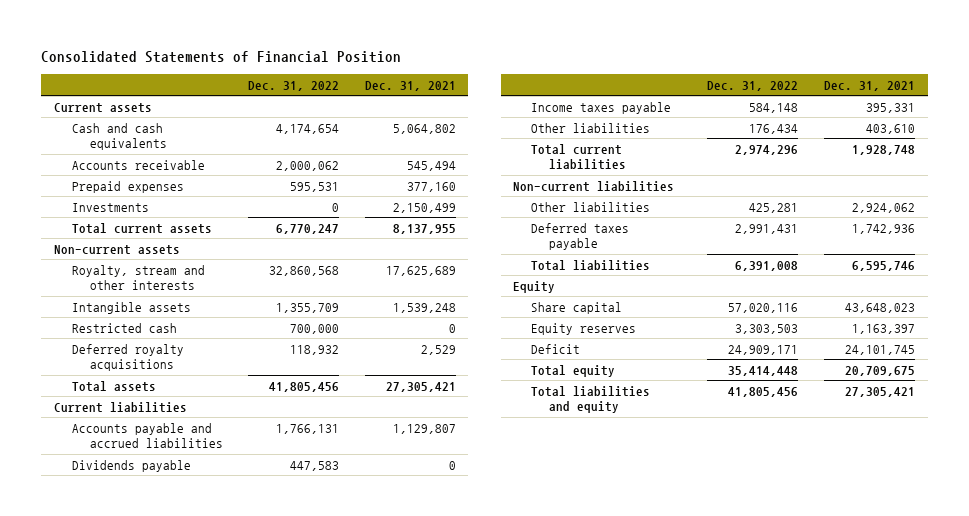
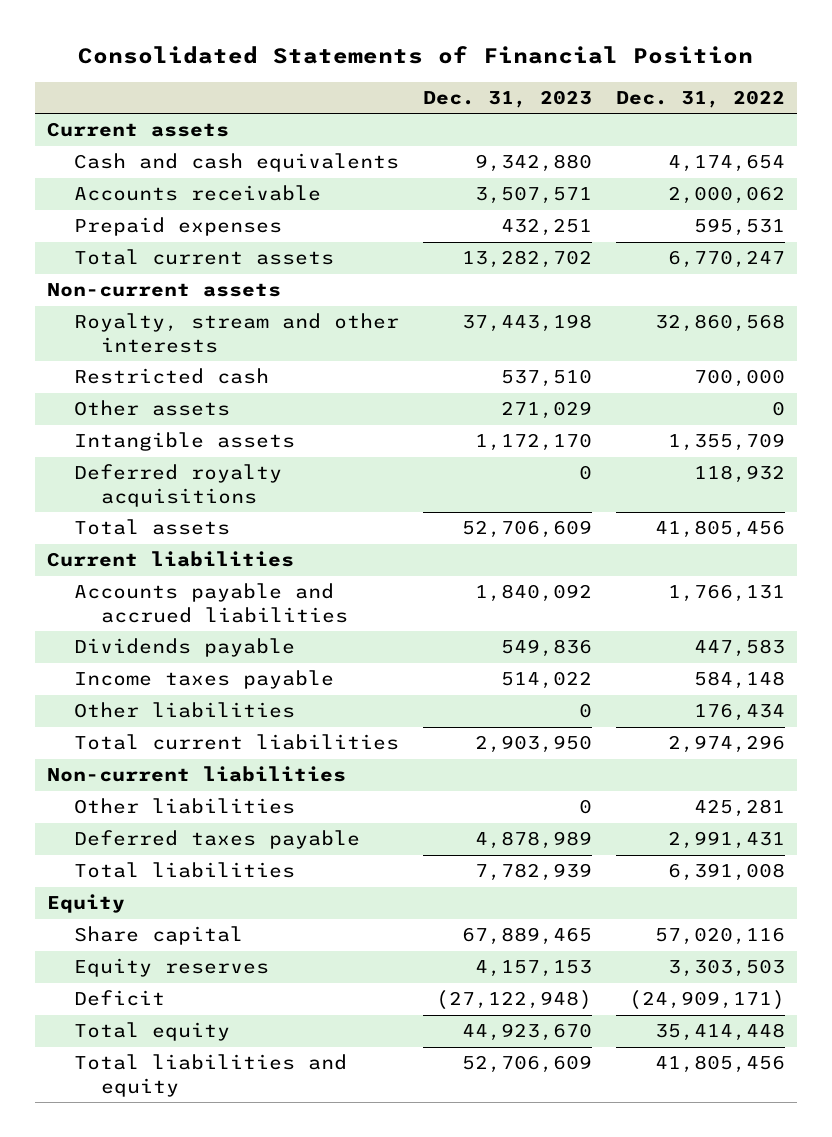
[364,80,456,91] Dec. 31, 2021 -> none
none -> [422,89,592,108] Dec. 31, 2023
[71,202,149,212] Investments -> none
none -> [73,400,230,417] Other assets
[71,301,191,314] Intangible assets -> [73,432,295,452] Intangible assets
[728,344,799,355] 24,909,171 -> [628,990,785,1011] (24,909,171)

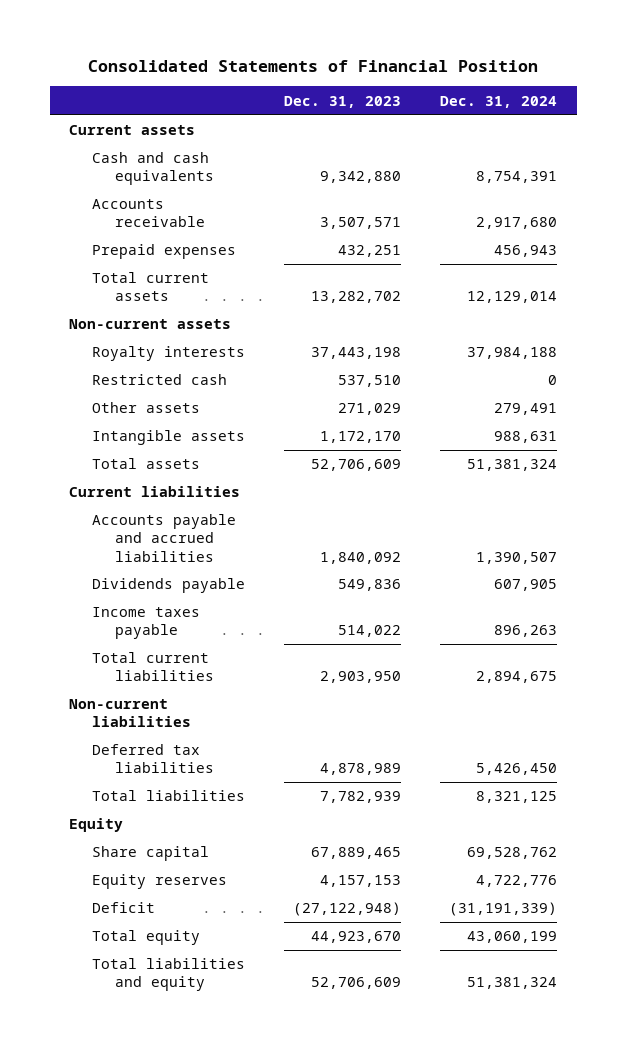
[615,89,785,108] Dec. 31, 2022 -> none
none -> [440,95,558,108] Dec. 31, 2024
[73,313,399,353] Royalty, stream and other interests -> [92,346,246,362] Royalty interests
[73,464,282,507] Deferred royalty acquisitions -> none
[73,702,295,719] Other liabilities -> none
[73,798,295,815] Other liabilities -> none
[73,830,360,850] Deferred taxes payable -> [92,744,214,774] Deferred tax liabilities

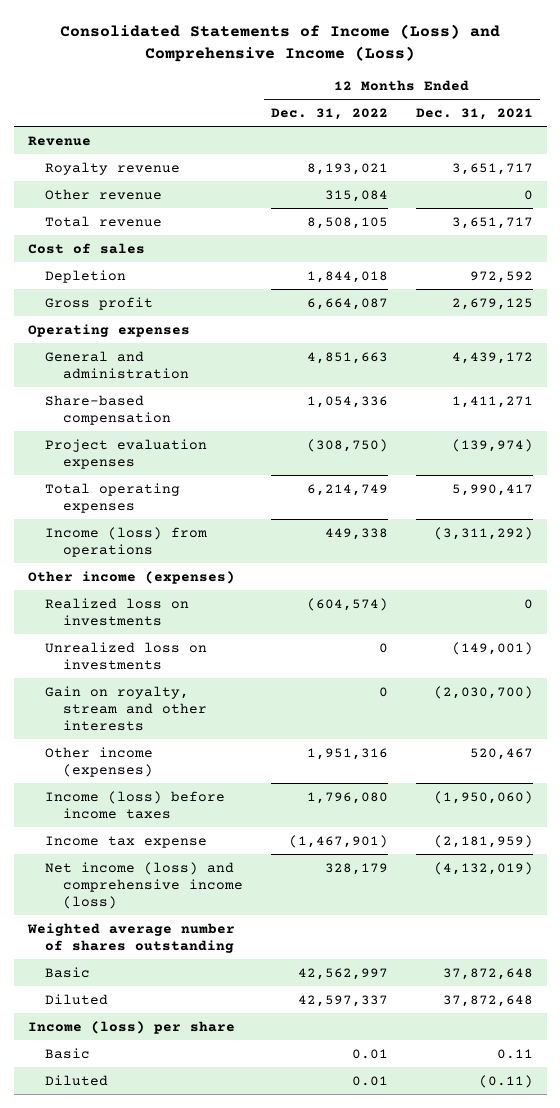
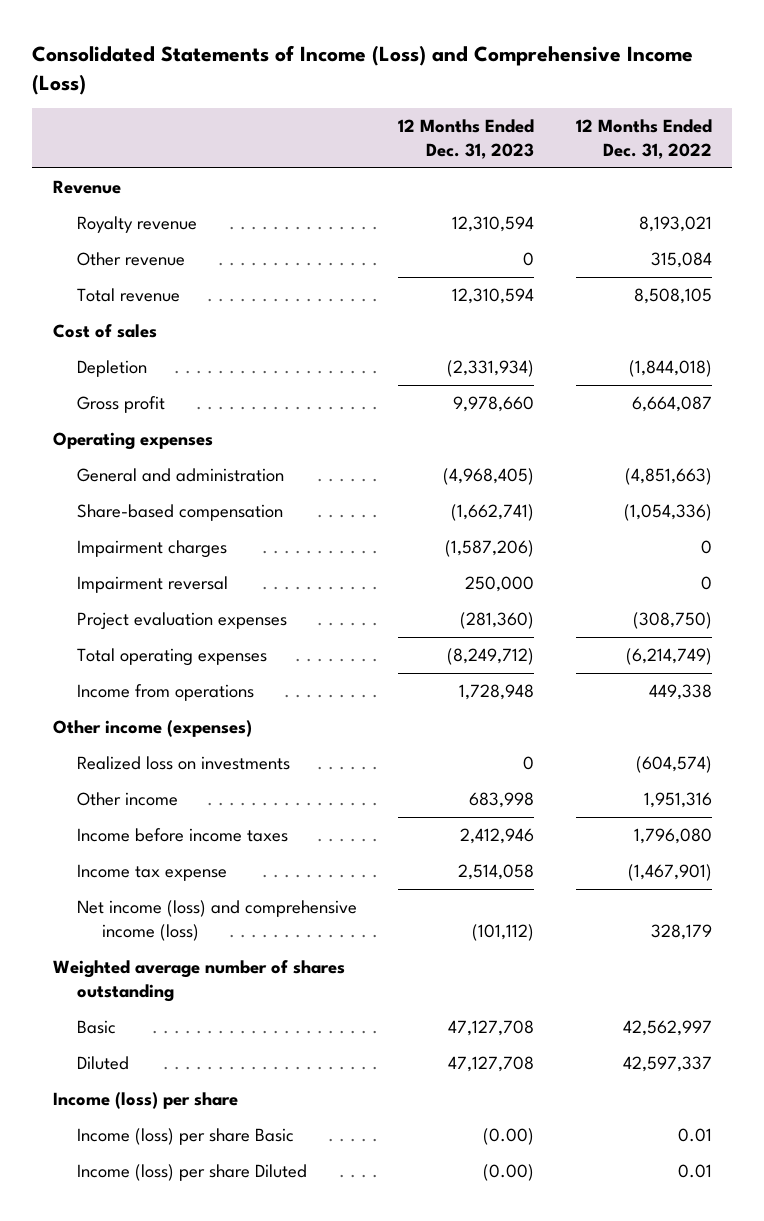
[415,107,533,120] Dec. 31, 2021 -> none
none -> [398,119,535,160] 12 Months Ended Dec. 31, 2023
[306,270,388,283] 1,844,018 -> [628,359,712,377] (1,844,018)
[306,351,388,364] 4,851,663 -> [624,467,712,485] (4,851,663)
[306,395,388,408] 1,054,336 -> [623,503,712,521] (1,054,336)
none -> [77,539,228,558] Impairment charges
none -> [77,575,229,593] Impairment reversal
[306,483,388,496] 6,214,749 -> [625,647,712,665] (6,214,749)
[45,526,208,557] Income (loss) from operations -> [77,683,255,701] Income from operations
[45,641,208,670] Unrealized loss on investments -> none
[45,685,208,732] Gain on royalty, stream and other interests -> none
[45,746,154,777] Other income (expenses) -> [77,791,179,806] Other income
[45,790,226,819] Income (loss) before income taxes -> [77,827,289,842] Income before income taxes
[45,1047,91,1059] Basic -> [77,1127,295,1145] Income (loss) per share Basic
[45,1074,109,1086] Diluted -> [77,1163,308,1181] Income (loss) per share Diluted

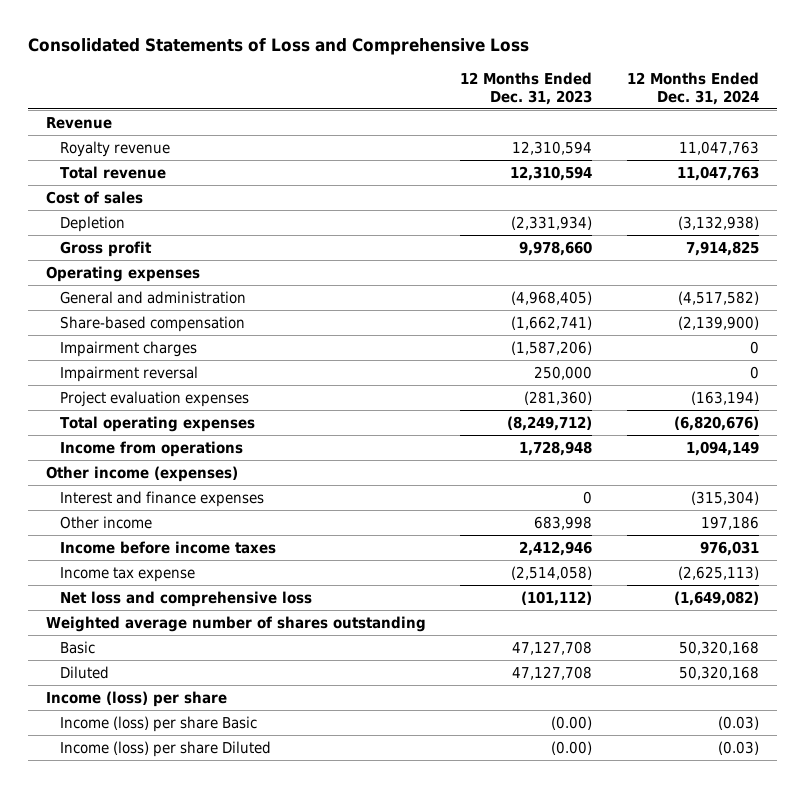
[31,44,693,95] Consolidated Statements of Income (Loss) and Comprehensive Income (Loss) -> [28,38,530,56] Consolidated Statements of Loss and Comprehensive Loss
[575,119,712,160] 12 Months Ended Dec. 31, 2022 -> none
none -> [627,71,760,105] 12 Months Ended Dec. 31, 2024
[77,251,186,266] Other revenue -> none
[77,755,291,770] Realized loss on investments -> none
none -> [60,491,265,508] Interest and finance expenses
[458,863,535,880] 2,514,058 -> [511,566,593,581] (2,514,058)
[77,899,358,941] Net income (loss) and comprehensive income (loss) -> [60,591,313,608] Net loss and comprehensive loss

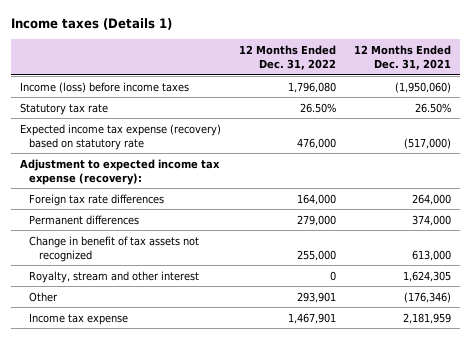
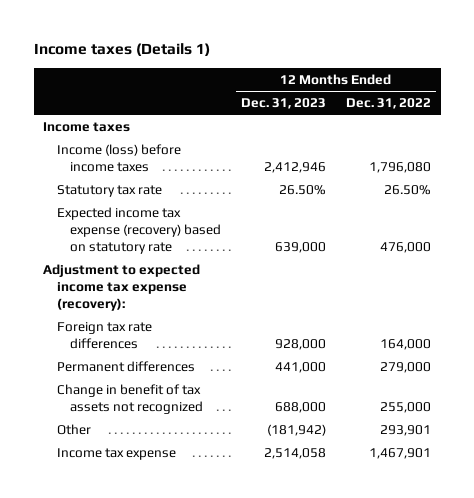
[353,44,451,71] 12 Months Ended Dec. 31, 2021 -> none
none -> [240,98,326,110] Dec. 31, 2023
none -> [43,122,131,133] Income taxes
[29,270,200,283] Royalty, stream and other interest -> none

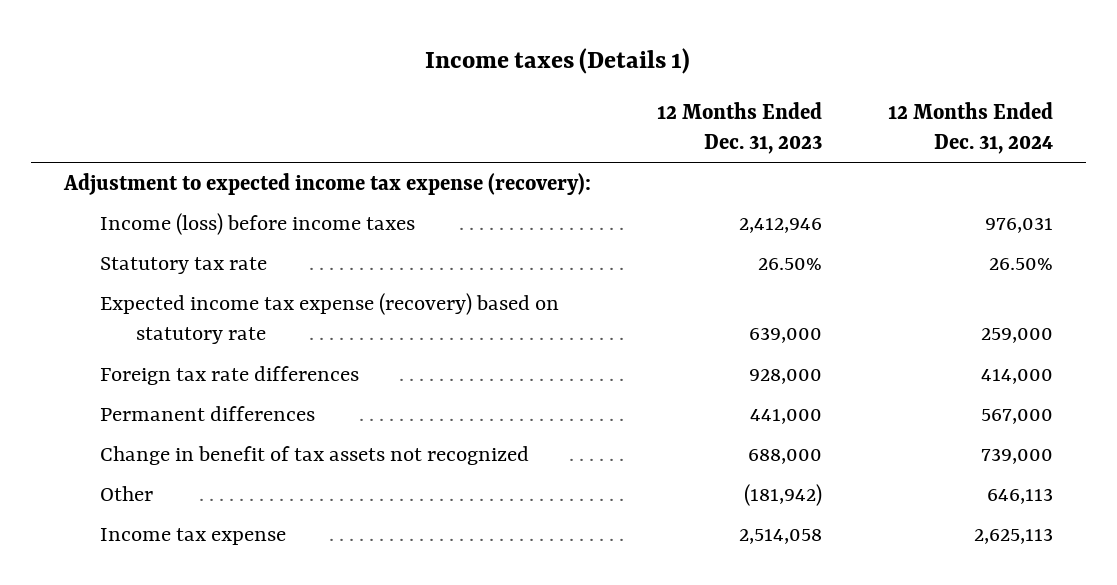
[345,98,431,110] Dec. 31, 2022 -> none
none -> [887,101,1053,155] 12 Months Ended Dec. 31, 2024
[43,122,131,133] Income taxes -> none
[43,264,201,311] Adjustment to expected income tax expense (recovery): -> [62,172,591,195] Adjustment to expected income tax expense (recovery):

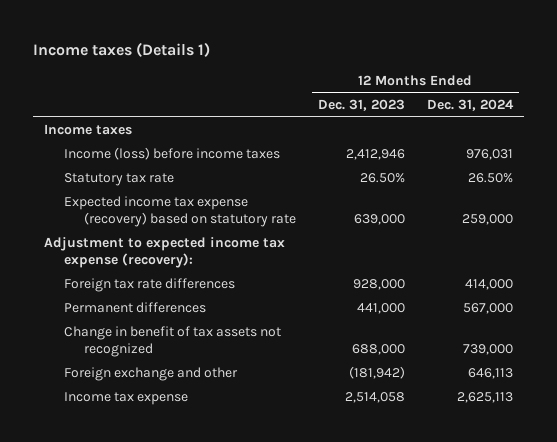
none -> [44,124,133,136] Income taxes
[62,172,591,195] Adjustment to expected income tax expense (recovery): -> [44,237,286,269] Adjustment to expected income tax expense (recovery):
[99,485,153,501] Other -> [63,367,238,382] Foreign exchange and other

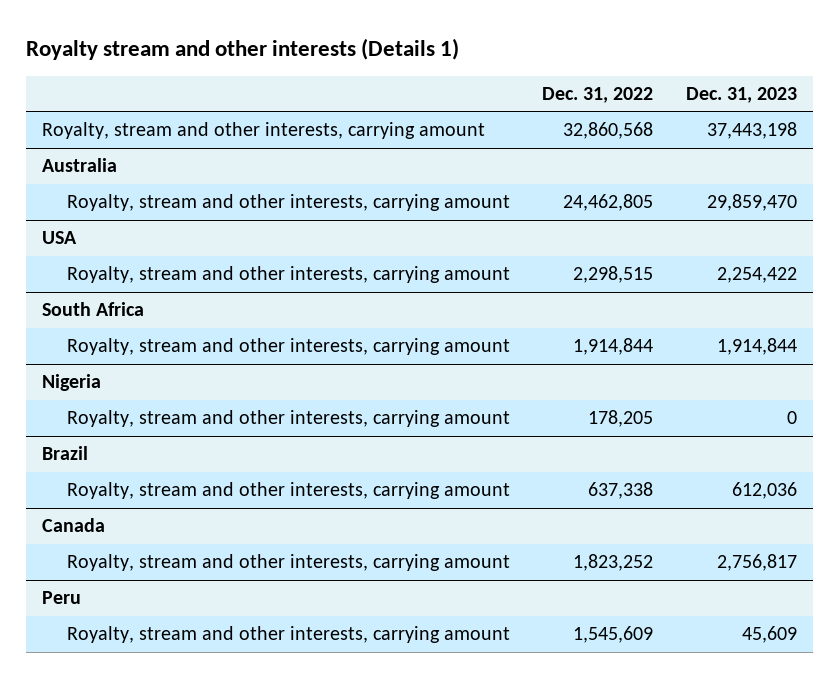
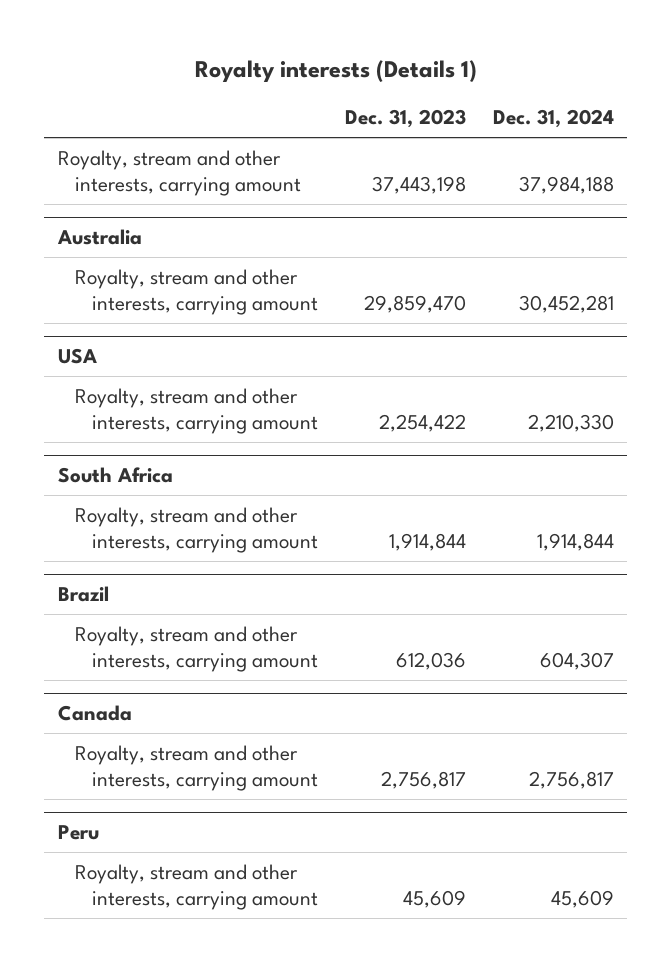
[25,38,459,61] Royalty stream and other interests (Details 1) -> [194,59,477,82] Royalty interests (Details 1)
[542,86,654,103] Dec. 31, 2022 -> none
none -> [492,109,614,129] Dec. 31, 2024
[41,374,101,392] Nigeria -> none
[66,410,510,428] Royalty, stream and other interests, carrying amount -> none

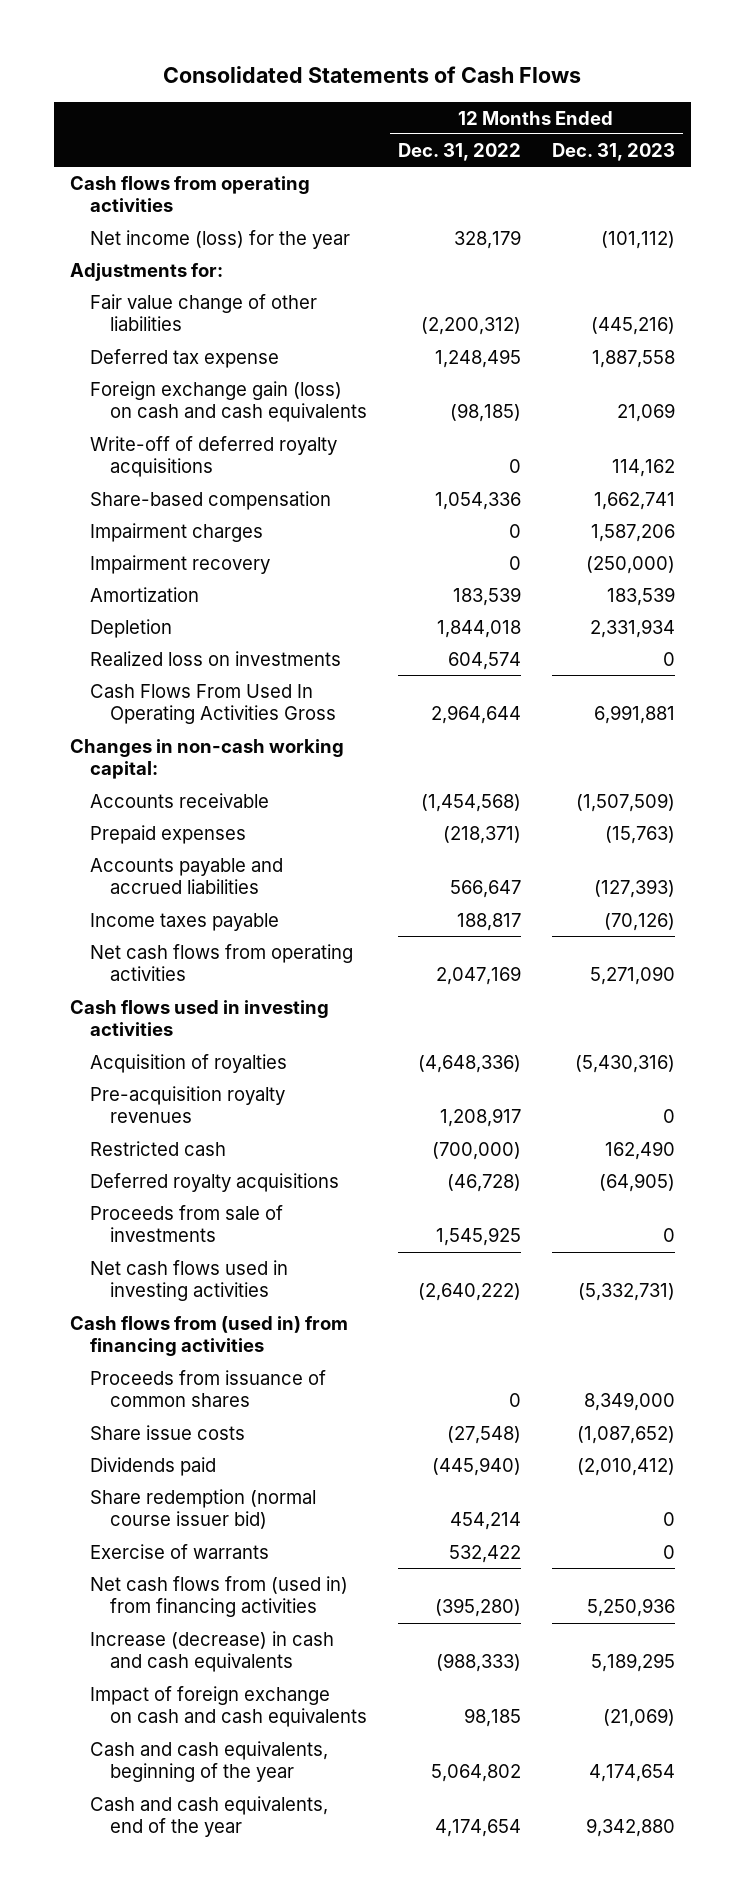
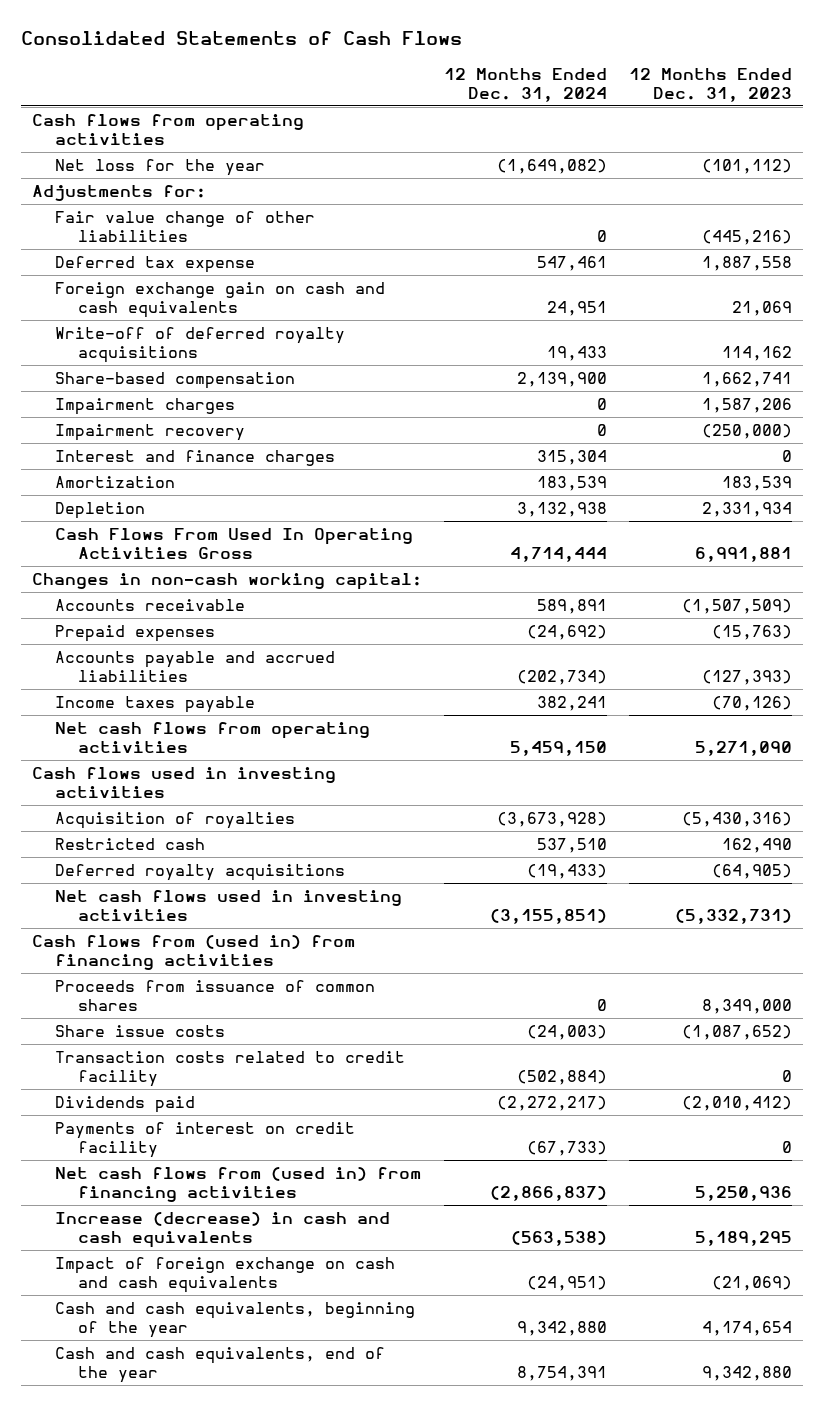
[397,142,521,161] Dec. 31, 2022 -> none
none -> [443,67,607,103] 12 Months Ended Dec. 31, 2024
[89,229,350,249] Net income (loss) for the year -> [54,158,265,176] Net loss for the year
[89,380,367,423] Foreign exchange gain (loss) on cash and cash equivalents -> [54,281,385,318] Foreign exchange gain on cash and cash equivalents
none -> [54,449,335,466] Interest and finance charges
[89,650,341,666] Realized loss on investments -> none
[89,1085,285,1124] Pre-acquisition royalty revenues -> none
[89,1204,283,1243] Proceeds from sale of investments -> none
none -> [54,1050,405,1087] Transaction costs related to credit facility
[89,1488,316,1530] Share redemption (normal course issuer bid) -> none
[89,1543,269,1559] Exercise of warrants -> none
none -> [54,1121,355,1158] Payments of interest on credit facility

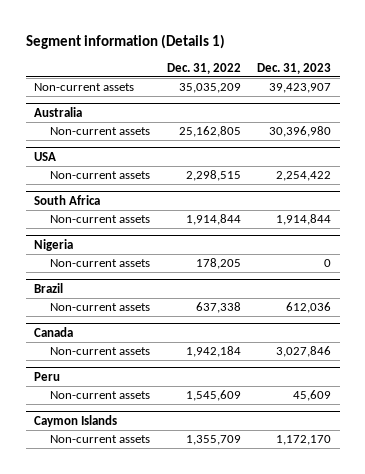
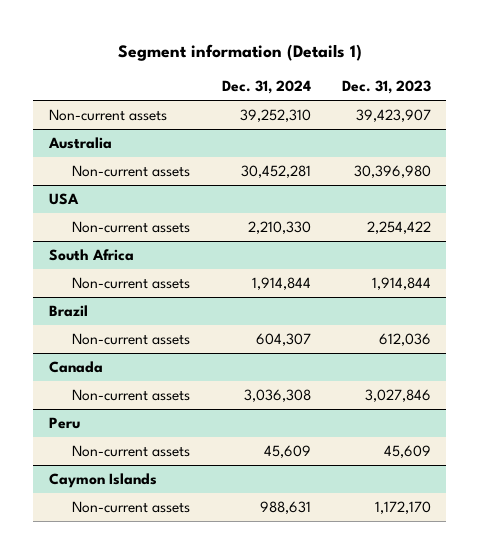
[166,63,241,75] Dec. 31, 2022 -> none
none -> [221,80,311,95] Dec. 31, 2024
[33,238,73,251] Nigeria -> none
[49,259,150,268] Non-current assets -> none

